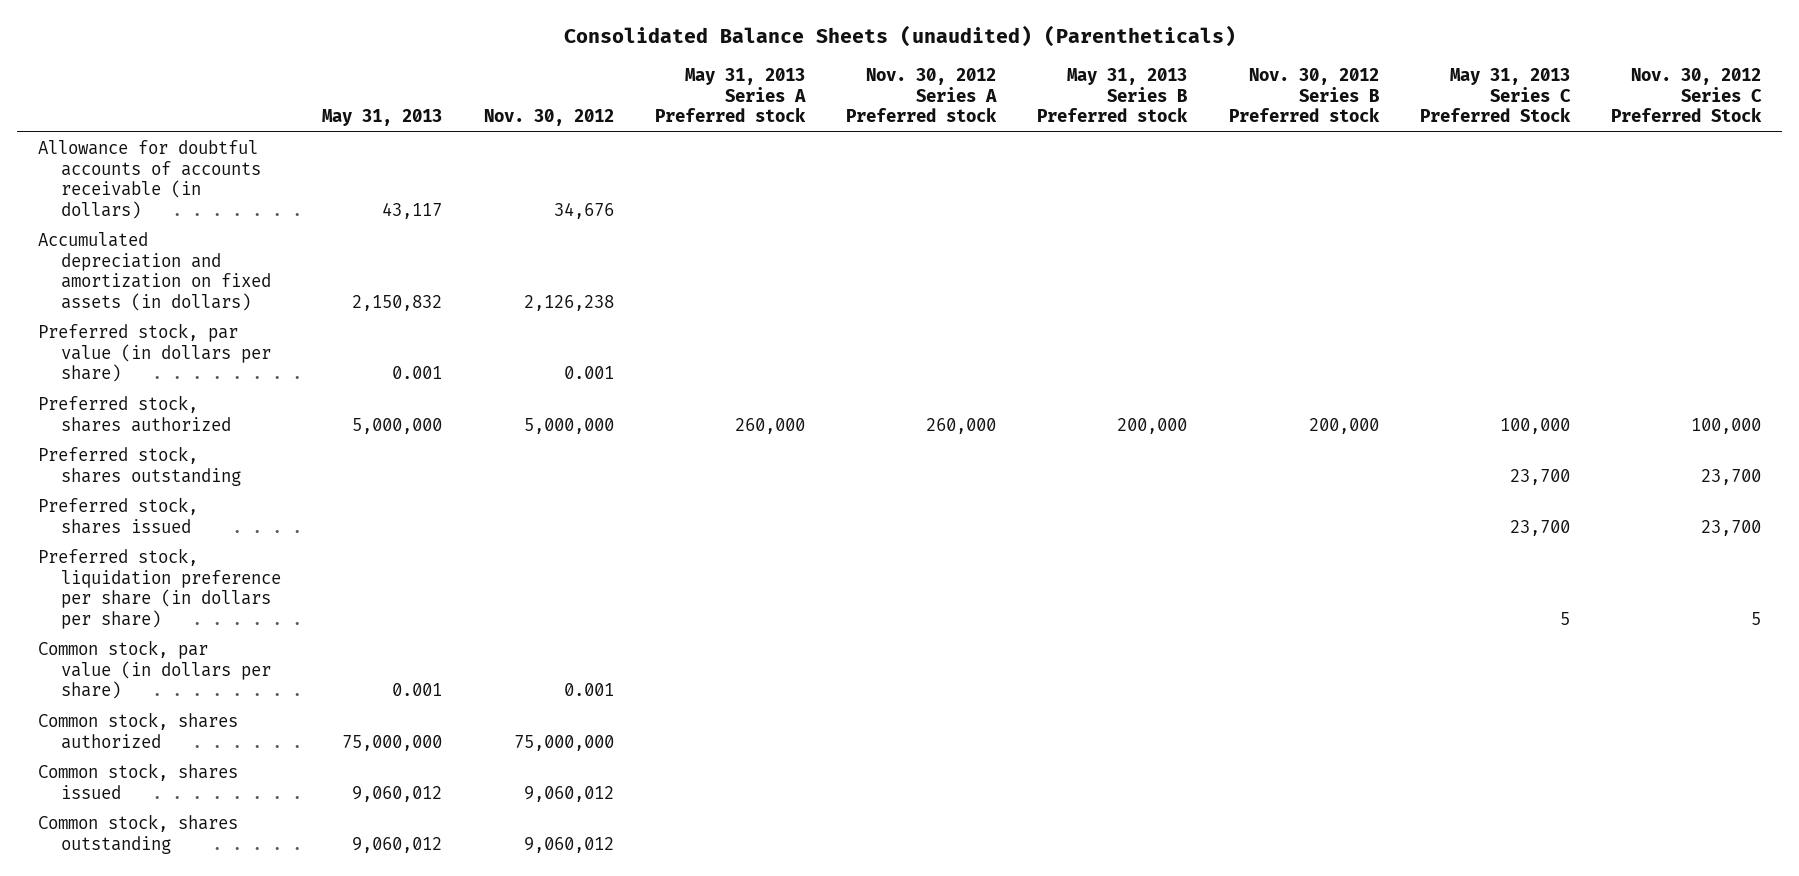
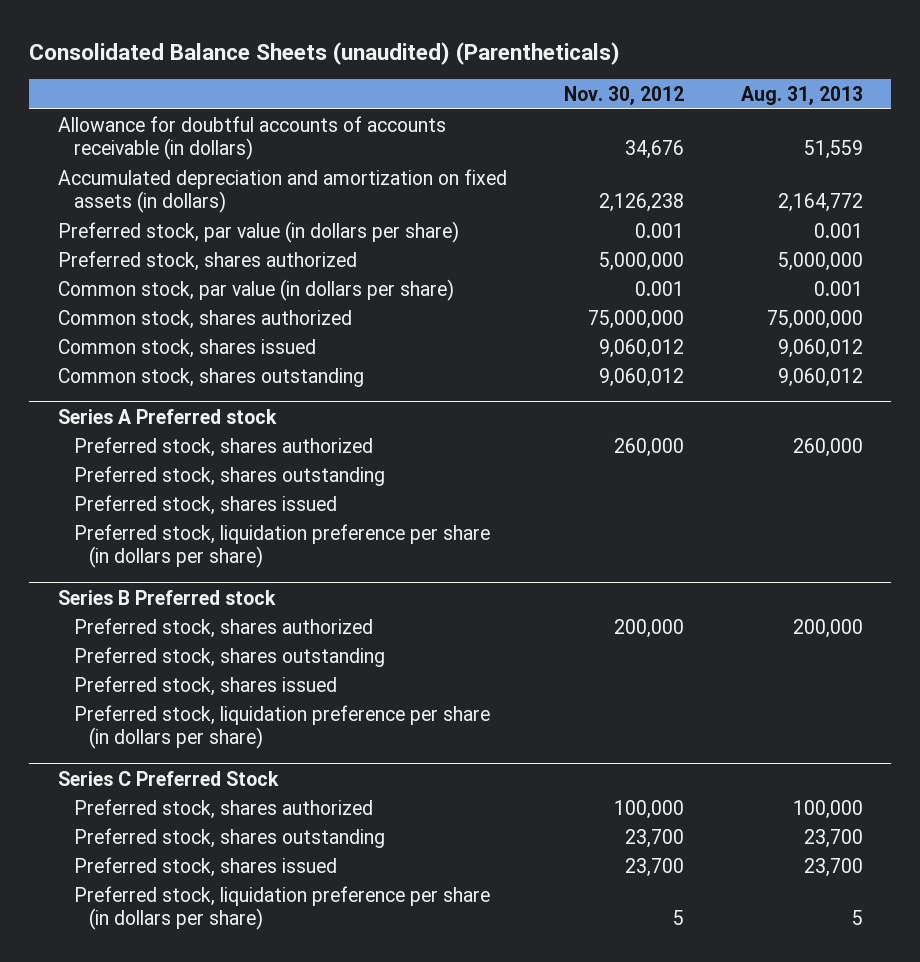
[322,109,443,127] May 31, 2013 -> none
[654,68,806,123] May 31, 2013 Series A Preferred stock -> none
[846,68,998,123] Nov. 30, 2012 Series A Preferred stock -> none
[1037,68,1189,123] May 31, 2013 Series B Preferred stock -> none
[1228,68,1380,123] Nov. 30, 2012 Series B Preferred stock -> none
[1420,68,1572,123] May 31, 2013 Series C Preferred Stock -> none
[1611,68,1763,123] Nov. 30, 2012 Series C Preferred Stock -> none
none -> [740,85,863,105] Aug. 31, 2013
[37,446,241,486] Preferred stock, shares outstanding -> none
[37,497,198,534] Preferred stock, shares issued -> none
[37,548,281,629] Preferred stock, liquidation preference per share (in dollars per share) -> none
none -> [57,408,277,424] Series A Preferred stock
none -> [73,436,373,457] Preferred stock, shares authorized
none -> [73,465,385,486] Preferred stock, shares outstanding
none -> [73,494,337,515] Preferred stock, shares issued
none -> [73,523,490,569] Preferred stock, liquidation preference per share (in dollars per share)
none -> [57,589,276,605] Series B Preferred stock
none -> [73,617,373,638] Preferred stock, shares authorized
none -> [73,646,385,667] Preferred stock, shares outstanding
none -> [73,675,337,696] Preferred stock, shares issued
none -> [73,704,490,750] Preferred stock, liquidation preference per share (in dollars per share)
none -> [57,770,279,786] Series C Preferred Stock
none -> [73,798,373,819] Preferred stock, shares authorized
none -> [73,827,385,848] Preferred stock, shares outstanding
none -> [73,856,337,877] Preferred stock, shares issued
none -> [73,885,490,931] Preferred stock, liquidation preference per share (in dollars per share)

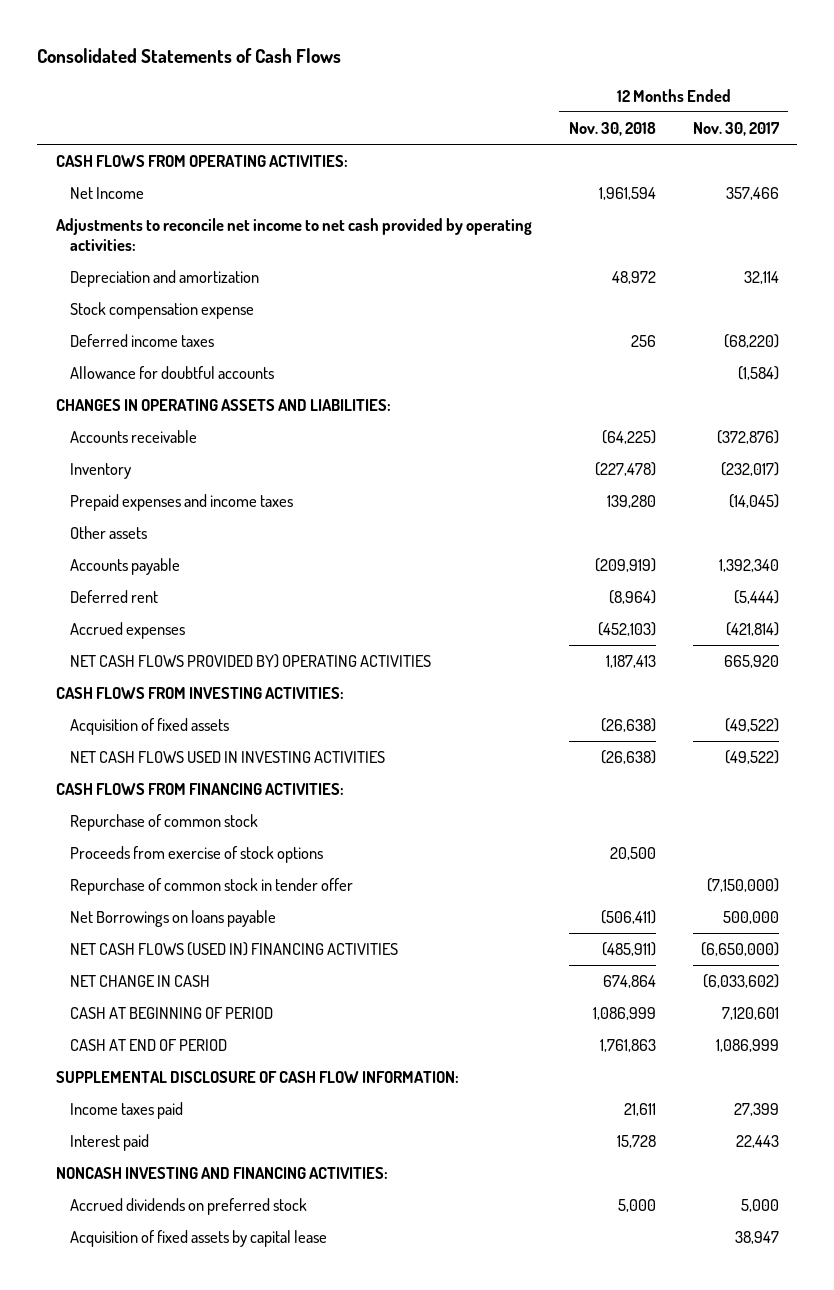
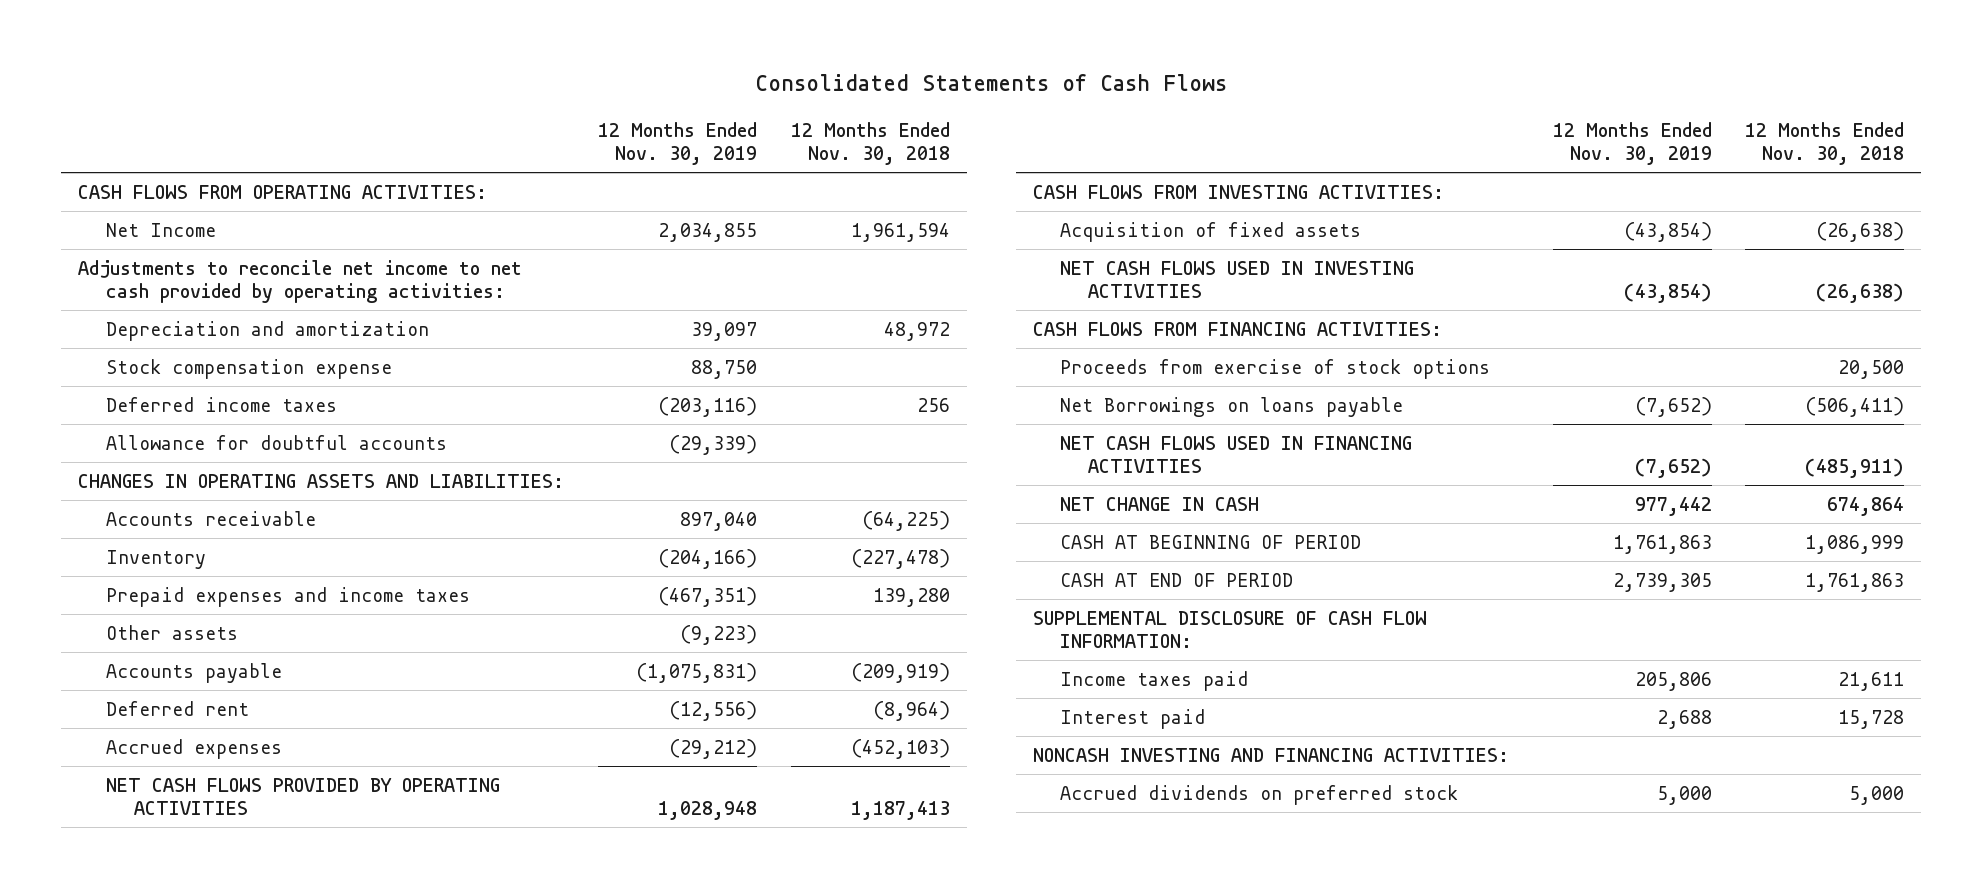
[692,122,780,137] Nov. 30, 2017 -> none
none -> [597,121,757,165] 12 Months Ended Nov. 30, 2019
[69,654,431,669] NET CASH FLOWS PROVIDED BY) OPERATING ACTIVITIES -> [105,777,500,815] NET CASH FLOWS PROVIDED BY OPERATING ACTIVITIES
[69,814,258,832] Repurchase of common stock -> none
[69,878,353,896] Repurchase of common stock in tender offer -> none
[69,942,398,957] NET CASH FLOWS (USED IN) FINANCING ACTIVITIES -> [1060,435,1413,473] NET CASH FLOWS USED IN FINANCING ACTIVITIES
[69,1230,327,1248] Acquisition of fixed assets by capital lease -> none

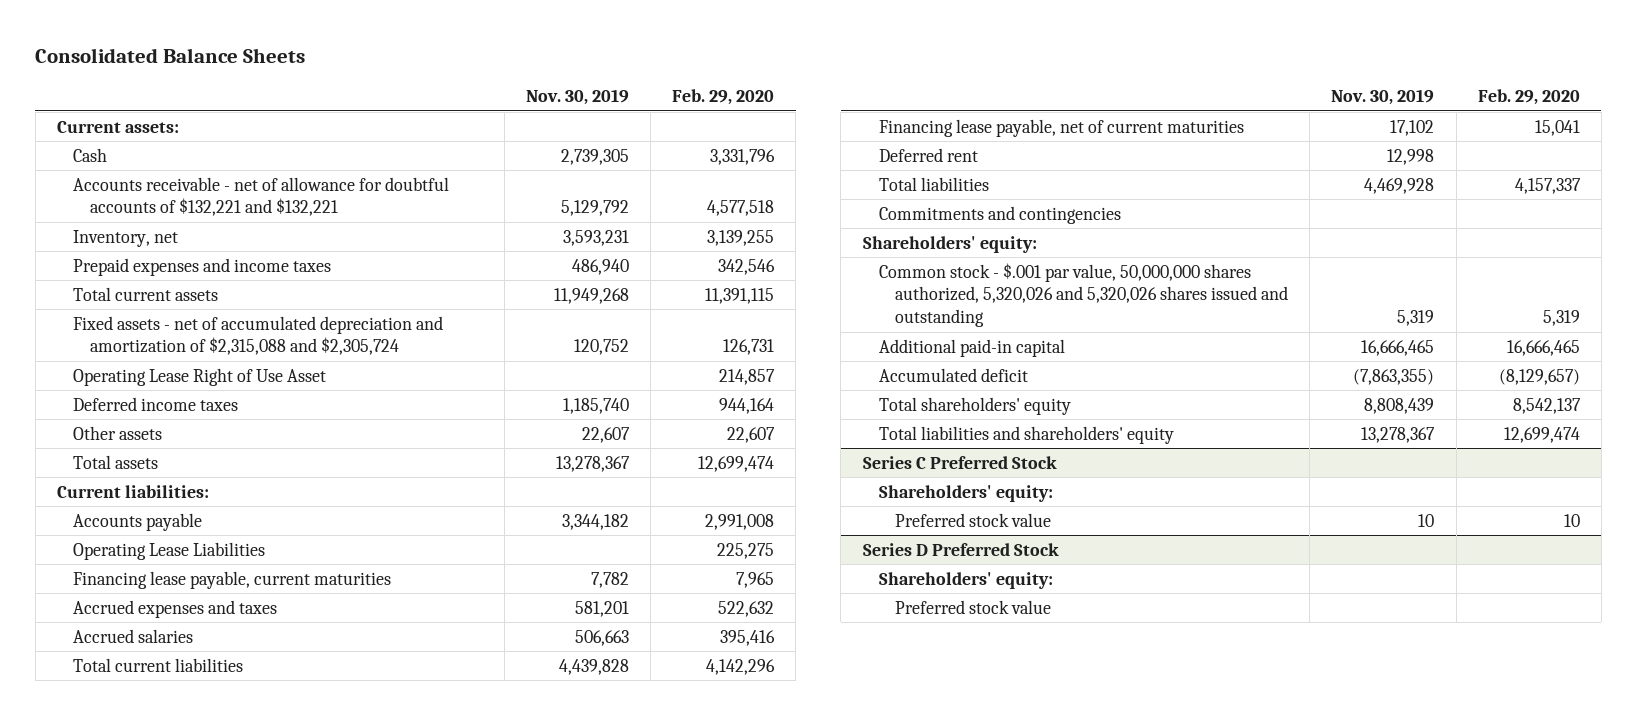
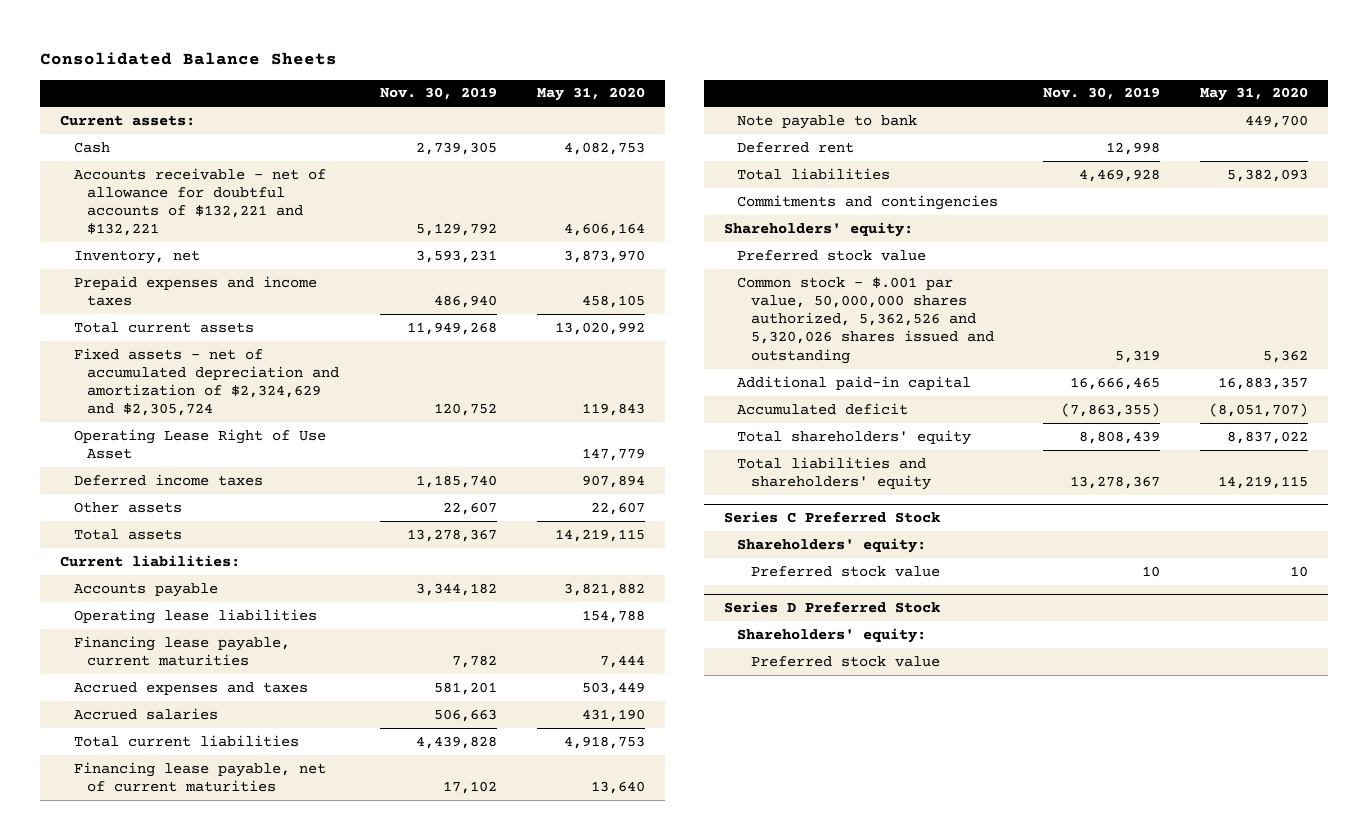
[671,89,774,106] Feb. 29, 2020 -> none
none -> [536,87,645,102] May 31, 2020
[73,315,444,356] Fixed assets - net of accumulated depreciation and amortization of $2,315,088 and $2,305,724 -> [73,347,340,417] Fixed assets - net of accumulated depreciation and amortization of $2,324,629 and $2,305,724
[73,541,266,560] Operating Lease Liabilities -> [73,608,317,624] Operating lease liabilities
none -> [737,114,918,129] Note payable to bank
none -> [737,249,927,261] Preferred stock value
[878,262,1289,328] Common stock - $.001 par value, 50,000,000 shares authorized, 5,320,026 and 5,320,026 shares issued and outstanding -> [737,276,994,364] Common stock - $.001 par value, 50,000,000 shares authorized, 5,362,526 and 5,320,026 shares issued and outstanding

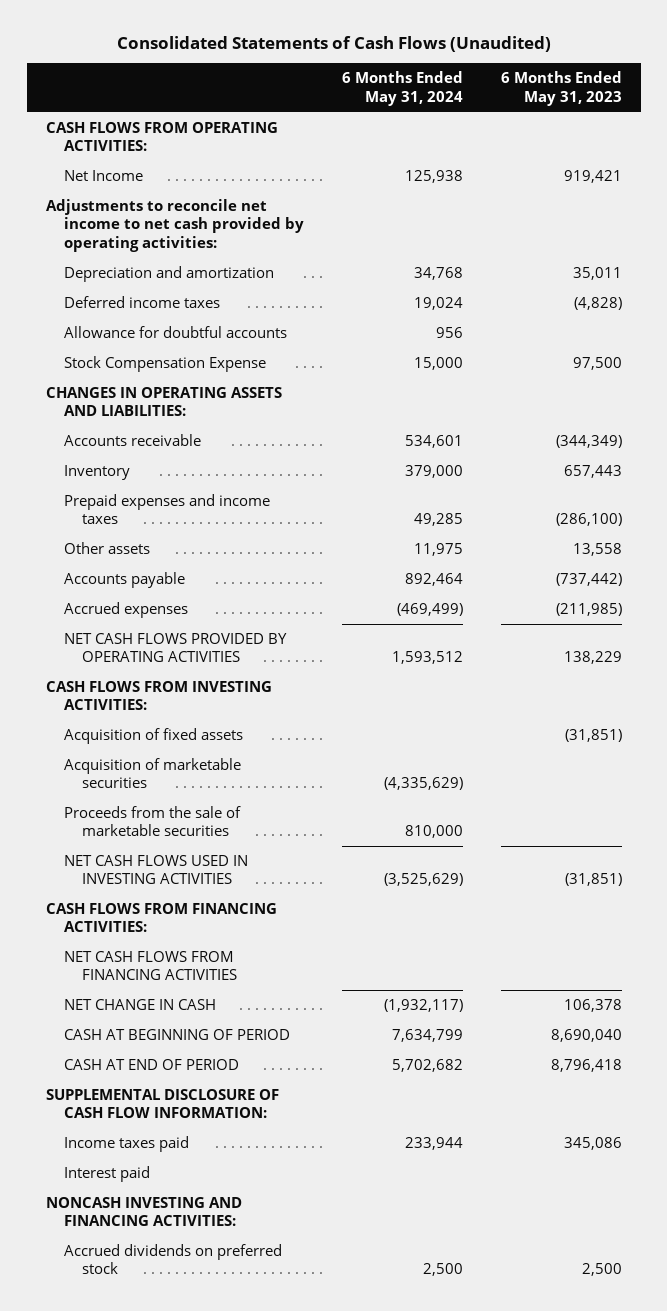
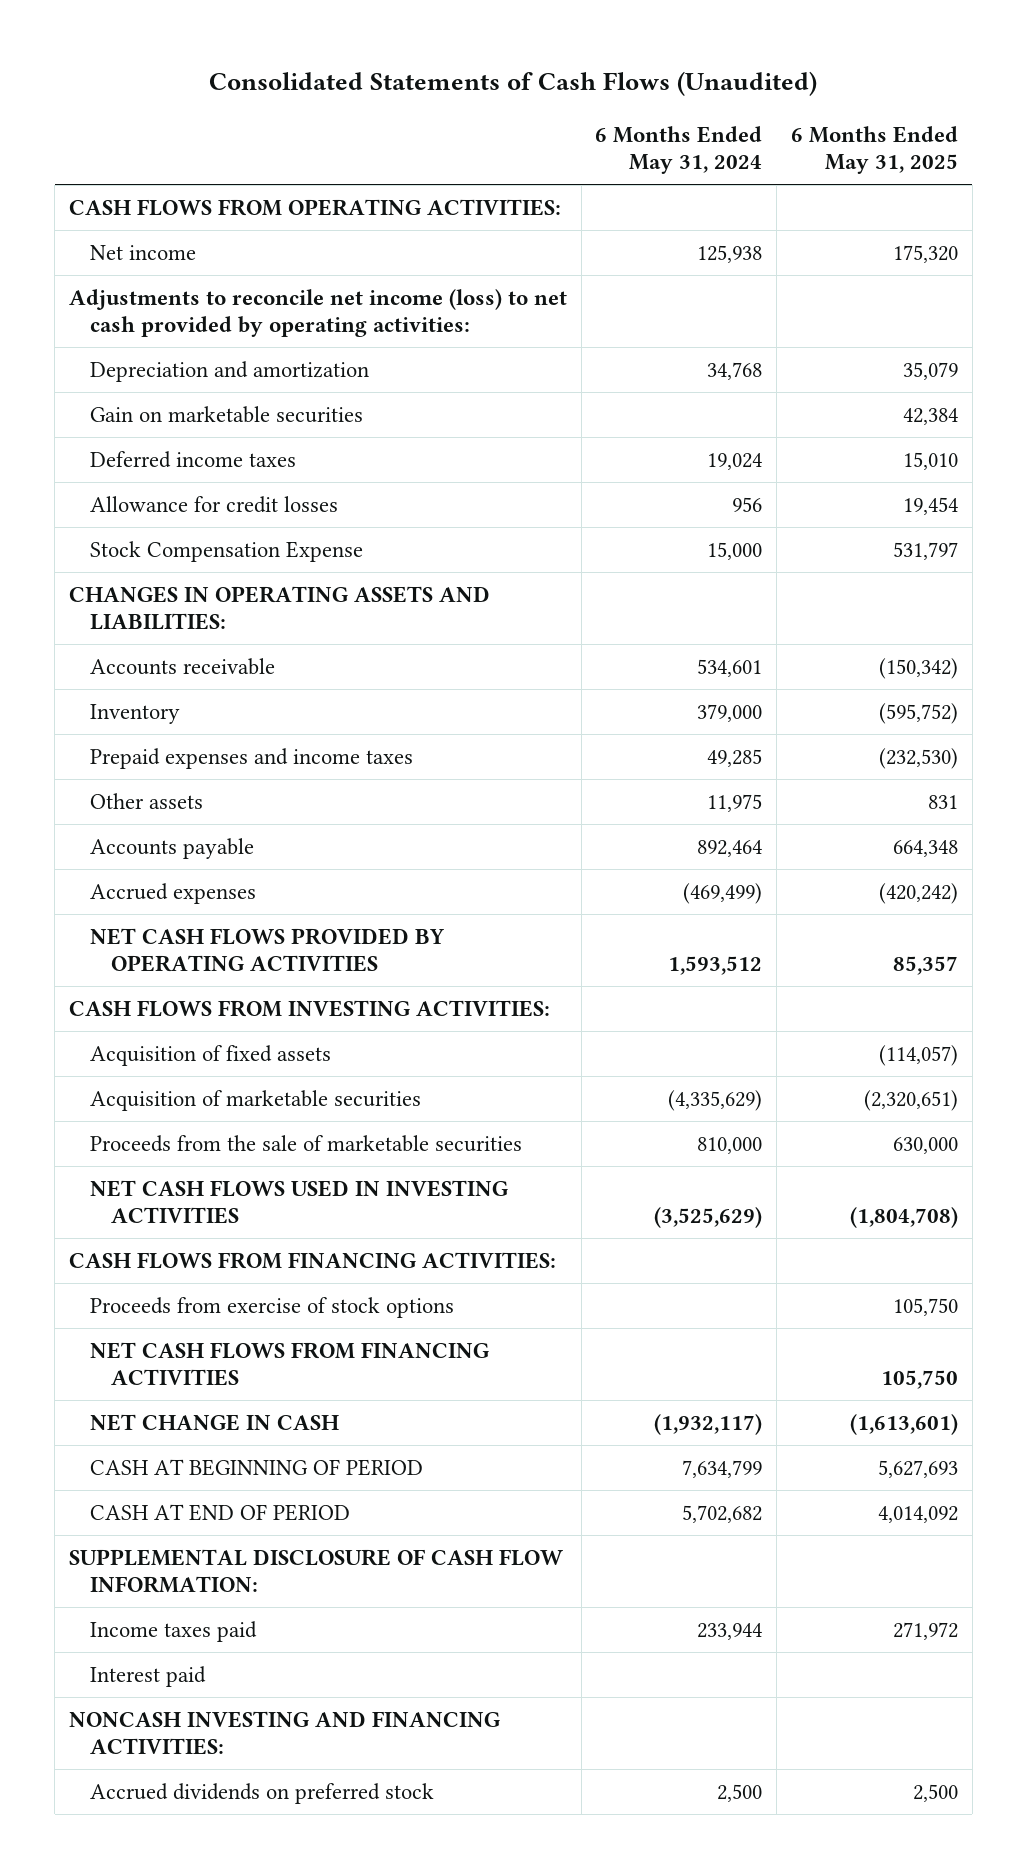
[500,71,622,106] 6 Months Ended May 31, 2023 -> none
none -> [790,125,958,175] 6 Months Ended May 31, 2025
[63,169,143,181] Net Income -> [90,244,197,260] Net income
[45,198,304,252] Adjustments to reconcile net income to net cash provided by operating activities: -> [68,288,567,337] Adjustments to reconcile net income (loss) to net cash provided by operating activities:
none -> [90,405,364,423] Gain on marketable securities
[63,325,287,338] Allowance for doubtful accounts -> [90,495,339,513] Allowance for credit losses
none -> [90,1296,455,1318] Proceeds from exercise of stock options

